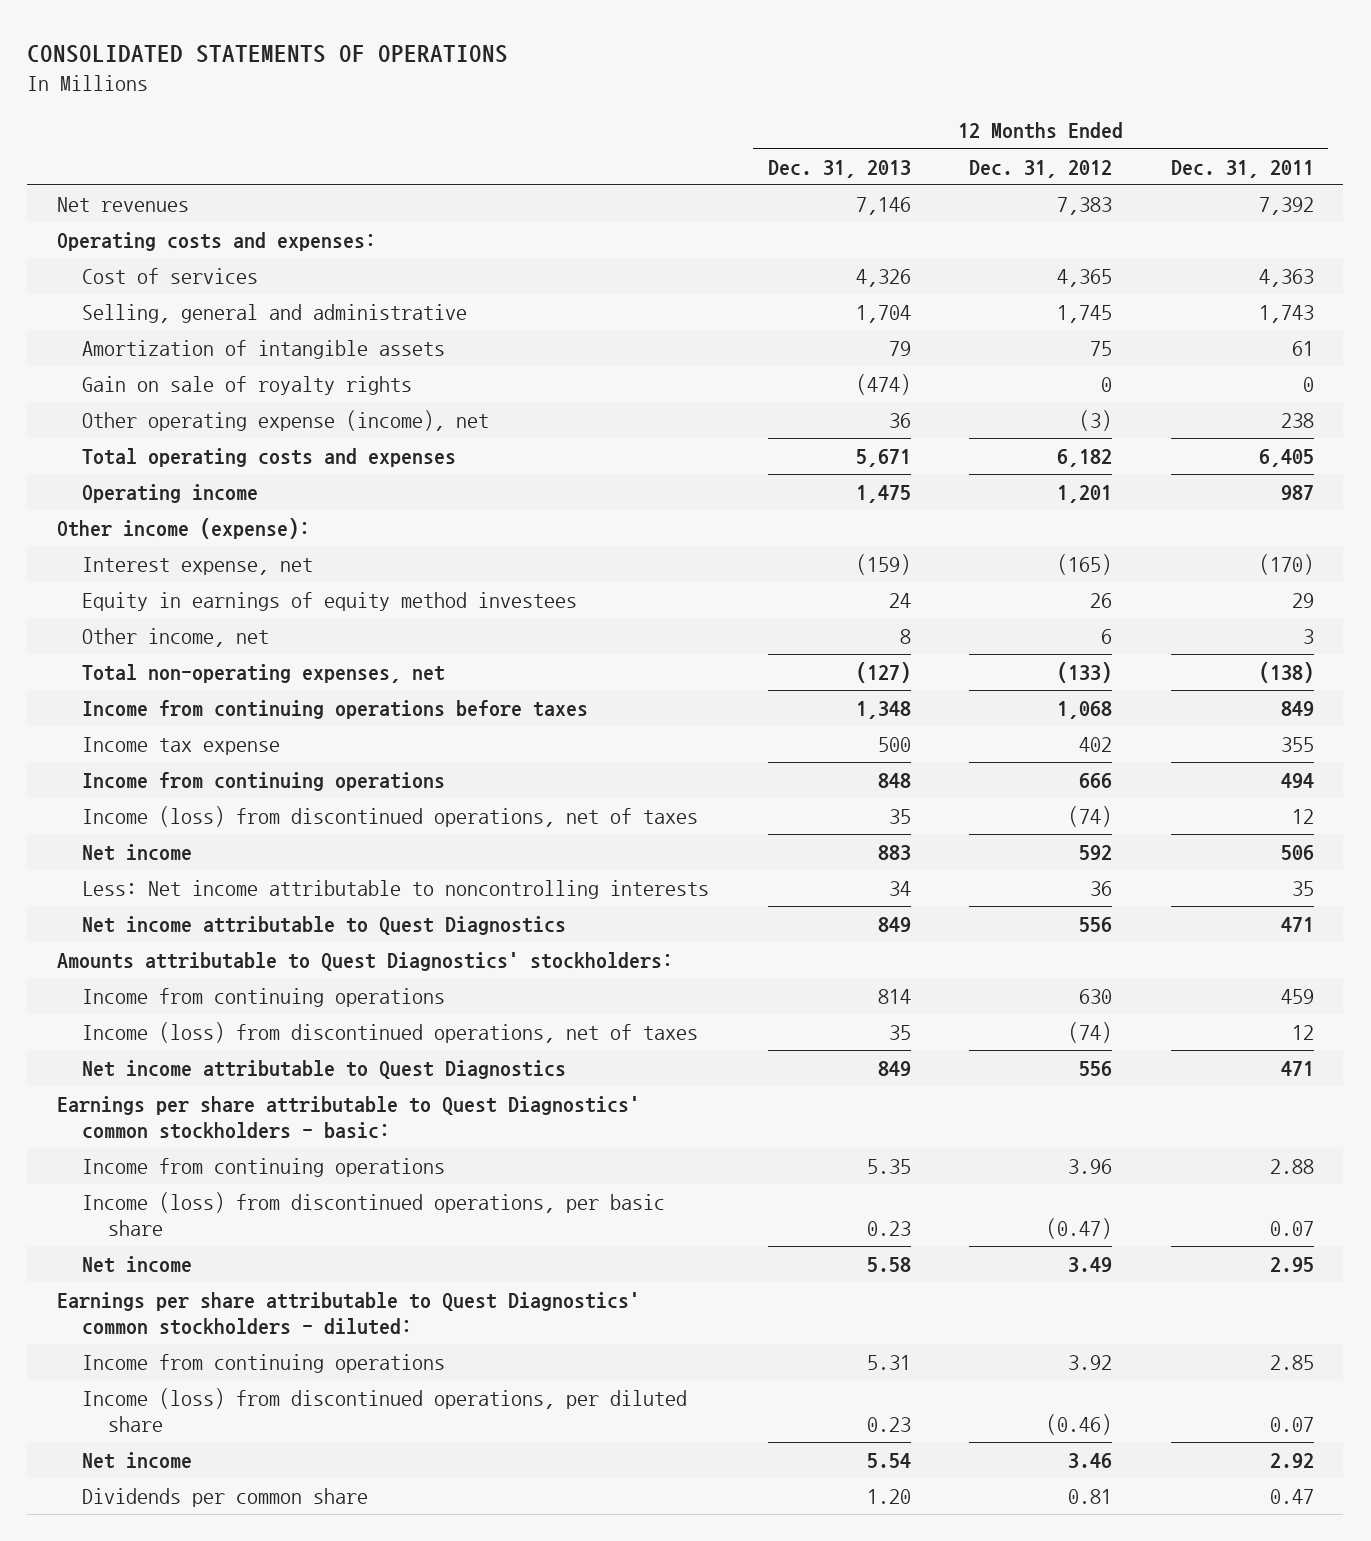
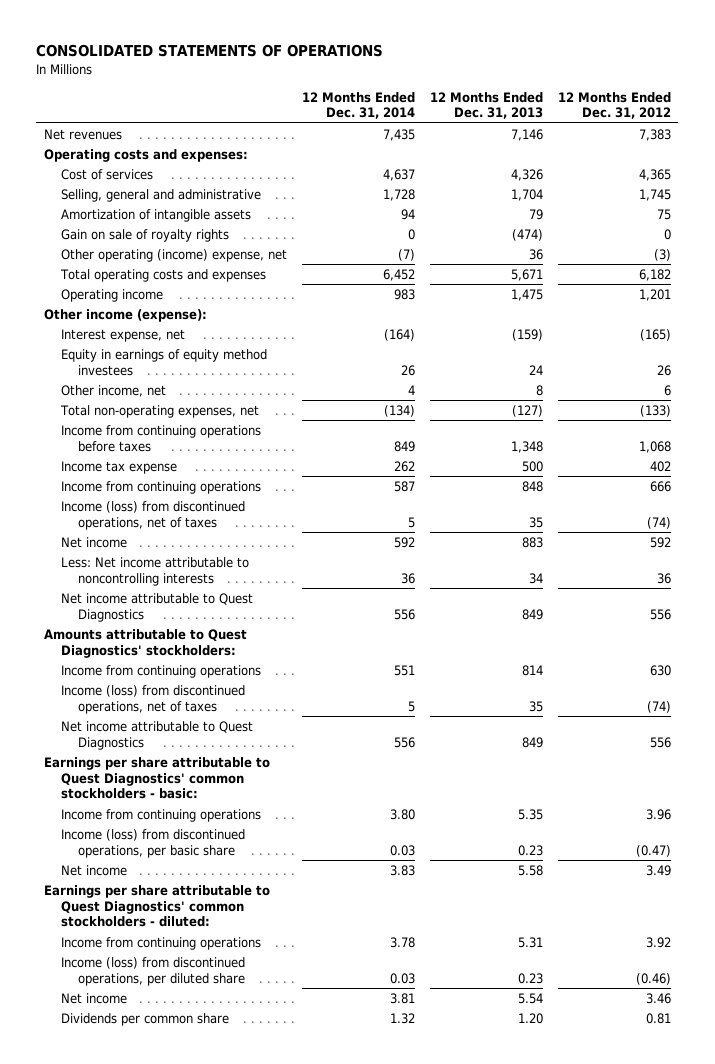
[1170,159,1314,178] Dec. 31, 2011 -> none
none -> [302,91,416,120] 12 Months Ended Dec. 31, 2014
[82,410,490,432] Other operating expense (income), net -> [61,248,288,262] Other operating (income) expense, net

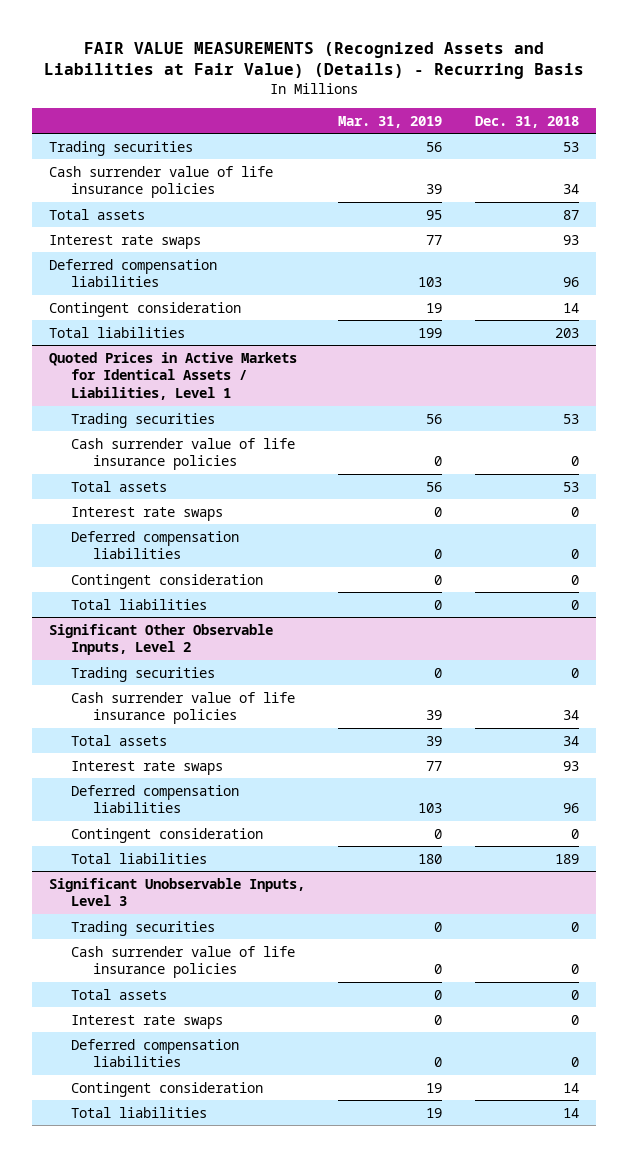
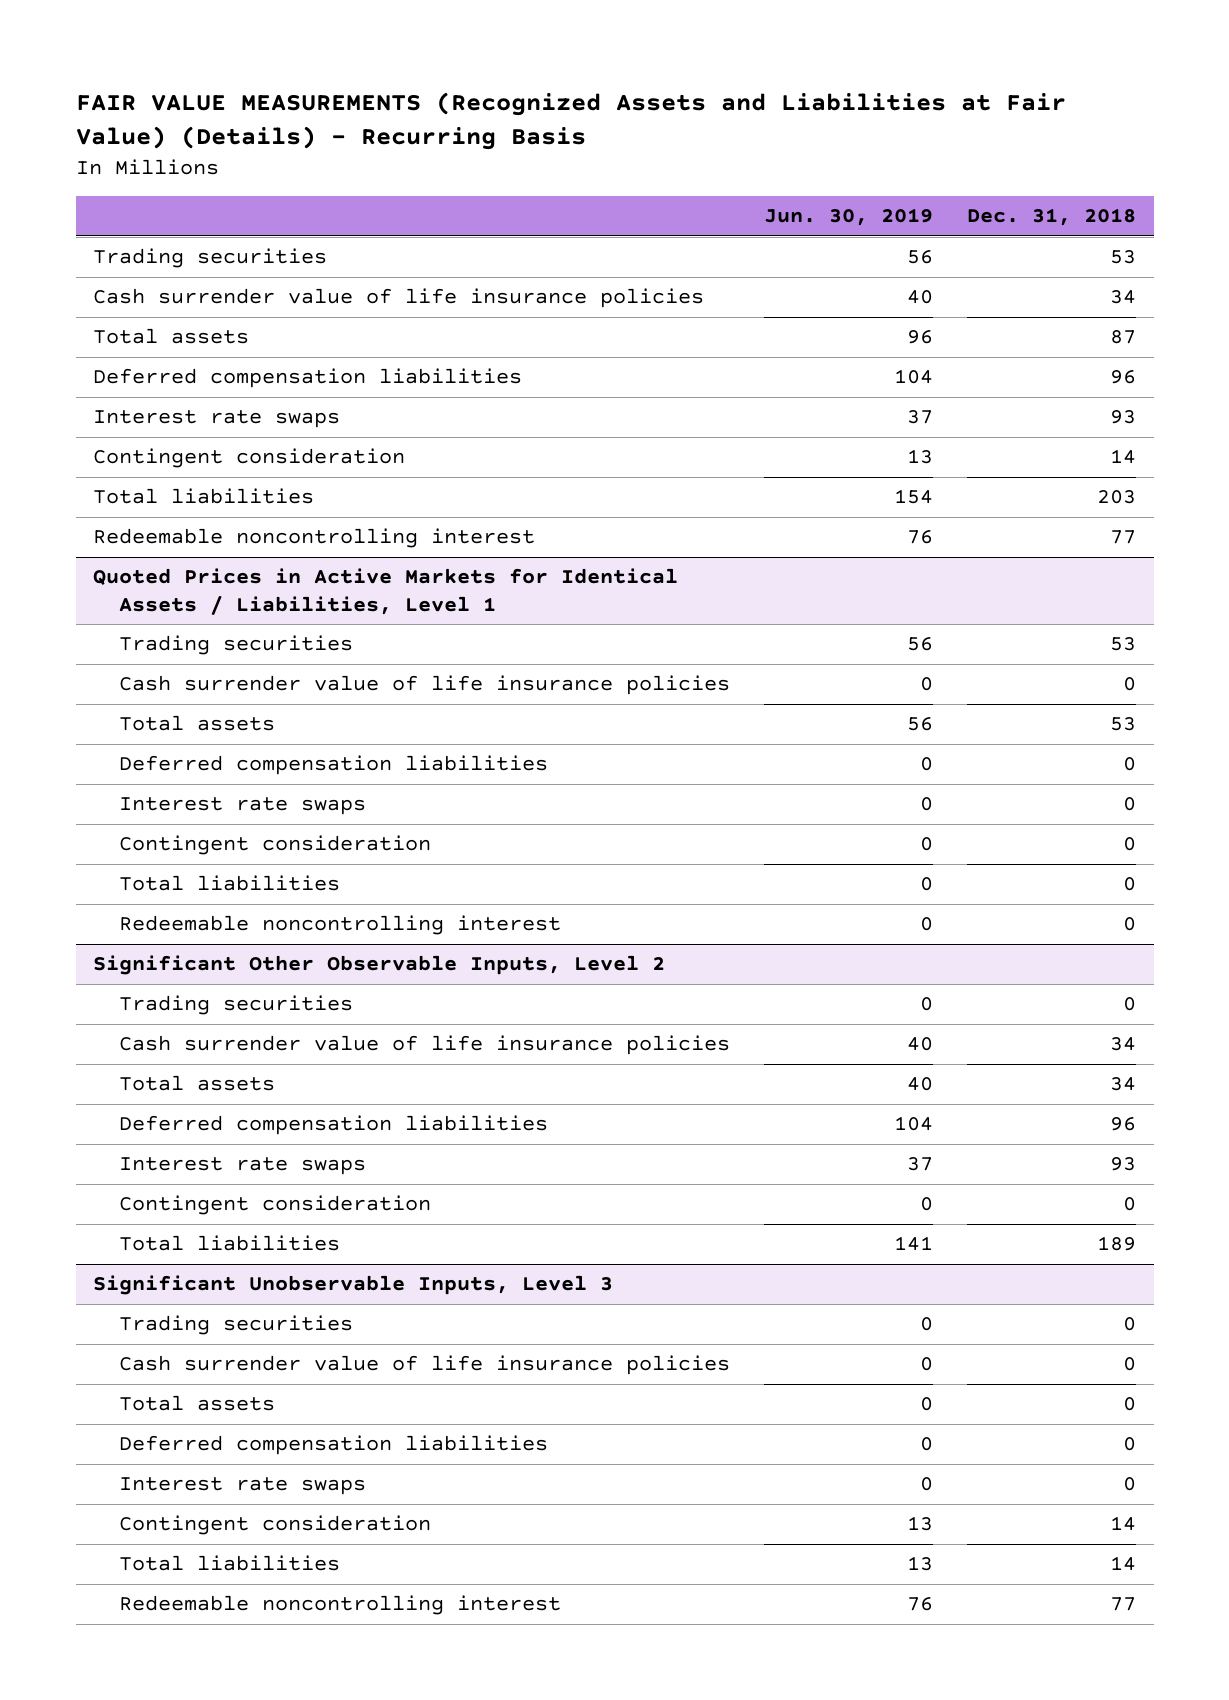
[338,115,443,128] Mar. 31, 2019 -> none
none -> [764,208,934,227] Jun. 30, 2019
[48,234,201,249] Interest rate swaps -> [92,410,340,429] Interest rate swaps
none -> [92,528,535,549] Redeemable noncontrolling interest
[70,506,223,521] Interest rate swaps -> [119,797,367,816] Interest rate swaps
none -> [119,915,562,936] Redeemable noncontrolling interest
[70,760,223,775] Interest rate swaps -> [119,1157,367,1176] Interest rate swaps
[70,1014,223,1029] Interest rate swaps -> [119,1477,367,1496] Interest rate swaps
none -> [119,1595,562,1616] Redeemable noncontrolling interest

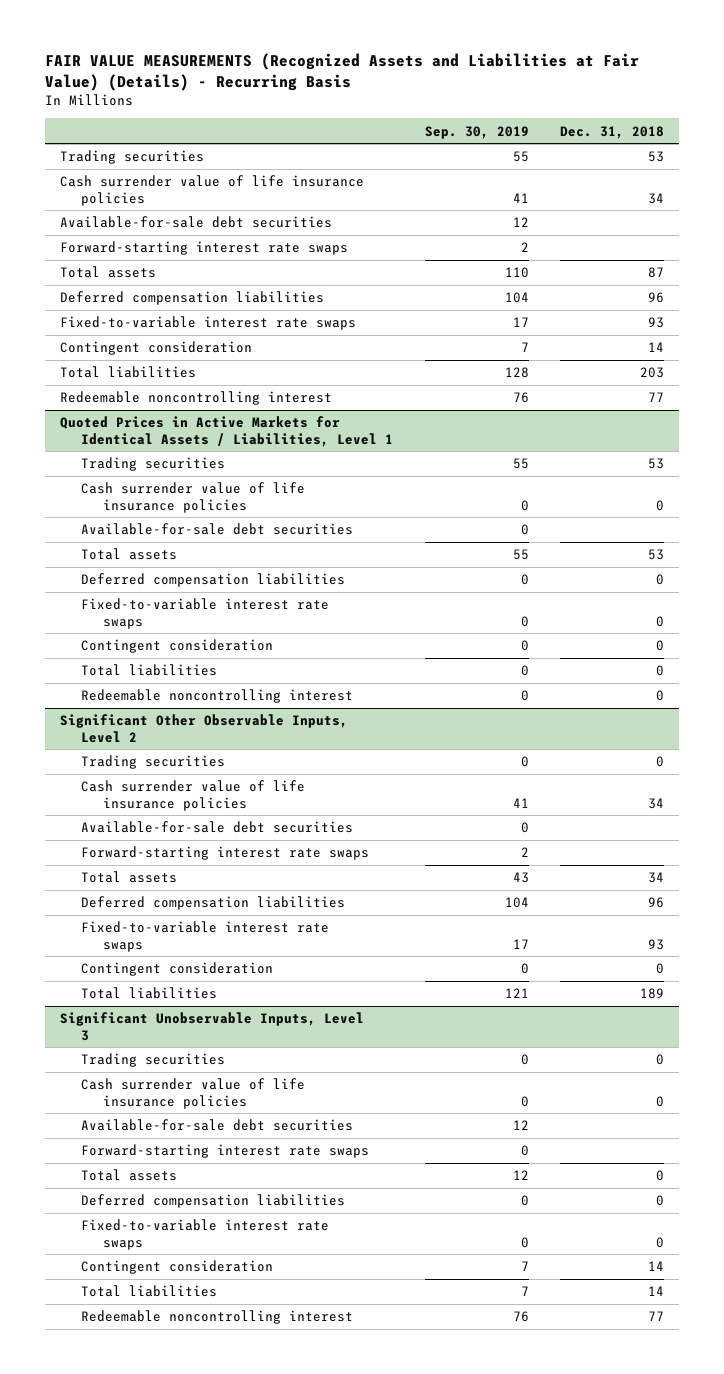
[764,208,934,227] Jun. 30, 2019 -> none
none -> [424,125,529,139] Sep. 30, 2019
none -> [60,216,333,229] Available-for-sale debt securities
none -> [60,241,349,256] Forward-starting interest rate swaps
[92,410,340,429] Interest rate swaps -> [60,316,357,331] Fixed-to-variable interest rate swaps
none -> [81,523,354,536] Available-for-sale debt securities
[119,797,367,816] Interest rate swaps -> [81,598,330,629] Fixed-to-variable interest rate swaps
none -> [81,821,354,834] Available-for-sale debt securities
none -> [81,846,370,861] Forward-starting interest rate swaps
[119,1157,367,1176] Interest rate swaps -> [81,921,330,952] Fixed-to-variable interest rate swaps
none -> [81,1119,354,1132] Available-for-sale debt securities
none -> [81,1144,370,1159] Forward-starting interest rate swaps
[119,1477,367,1496] Interest rate swaps -> [81,1219,330,1250] Fixed-to-variable interest rate swaps

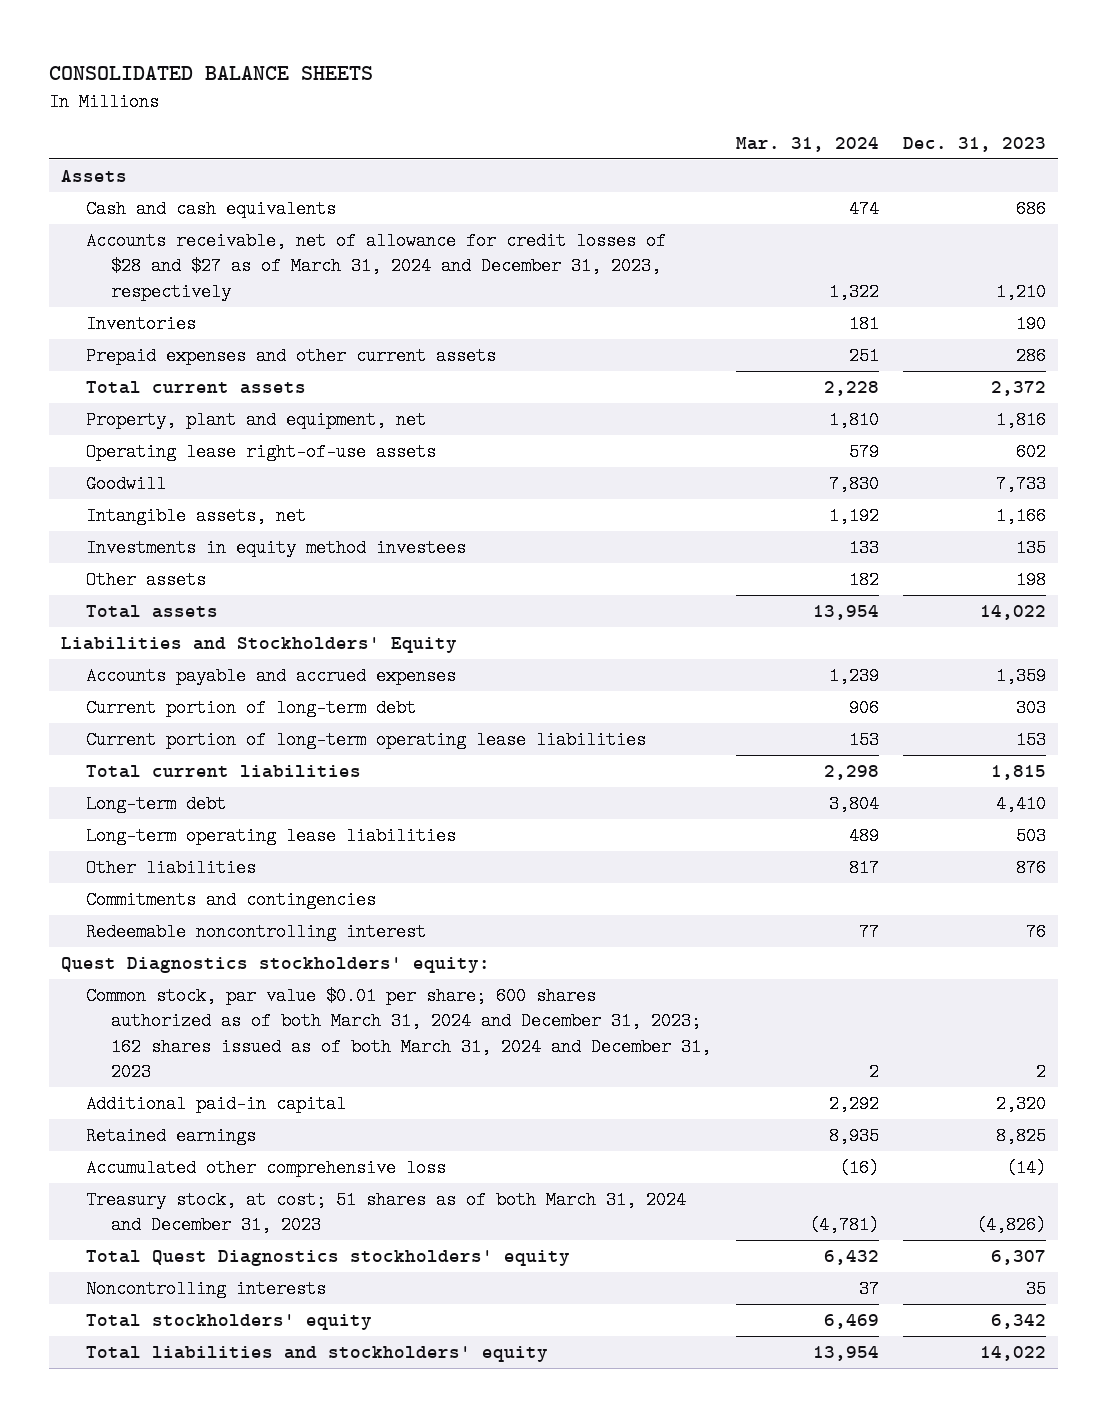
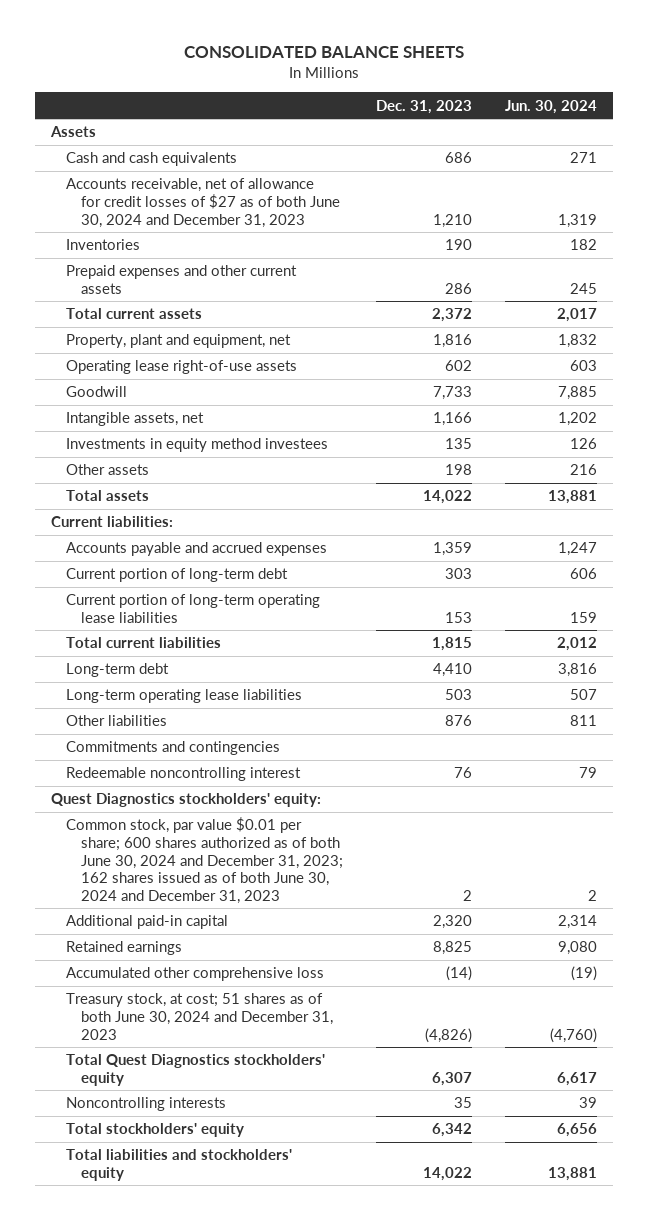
[735,136,879,152] Mar. 31, 2024 -> none
none -> [504,99,597,114] Jun. 30, 2024
[86,232,667,301] Accounts receivable, net of allowance for credit losses of $28 and $27 as of March 31, 2024 and December 31, 2023, respectively -> [66,178,341,228] Accounts receivable, net of allowance for credit losses of $27 as of both June 30, 2024 and December 31, 2023
[61,637,458,654] Liabilities and Stockholders' Equity -> none
none -> [51,516,174,528] Current liabilities:
[86,987,712,1082] Common stock, par value $0.01 per share; 600 shares authorized as of both March 31, 2024 and December 31, 2023; 162 shares issued as of both March 31, 2024 and December 31, 2023 -> [66,817,344,904] Common stock, par value $0.01 per share; 600 shares authorized as of both June 30, 2024 and December 31, 2023; 162 shares issued as of both June 30, 2024 and December 31, 2023
[86,1191,687,1235] Treasury stock, at cost; 51 shares as of both March 31, 2024 and December 31, 2023 -> [66,993,334,1040] Treasury stock, at cost; 51 shares as of both June 30, 2024 and December 31, 2023

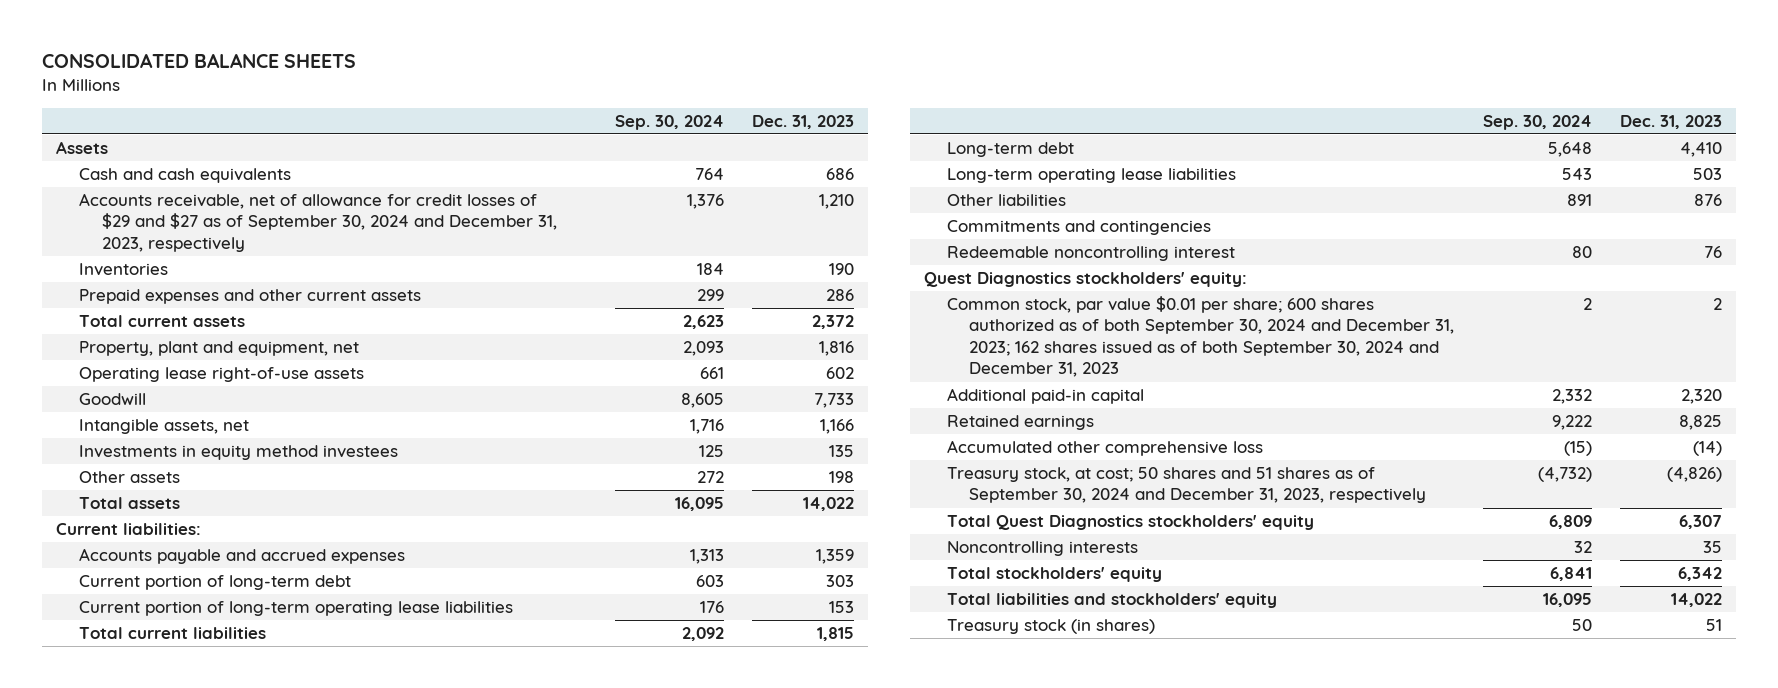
[504,99,597,114] Jun. 30, 2024 -> none
none -> [614,114,724,130] Sep. 30, 2024
[66,178,341,228] Accounts receivable, net of allowance for credit losses of $27 as of both June 30, 2024 and December 31, 2023 -> [78,193,557,252] Accounts receivable, net of allowance for credit losses of $29 and $27 as of September 30, 2024 and December 31, 2023, respectively
[66,817,344,904] Common stock, par value $0.01 per share; 600 shares authorized as of both June 30, 2024 and December 31, 2023; 162 shares issued as of both June 30, 2024 and December 31, 2023 -> [946,296,1455,378] Common stock, par value $0.01 per share; 600 shares authorized as of both September 30, 2024 and December 31, 2023; 162 shares issued as of both September 30, 2024 and December 31, 2023
[66,993,334,1040] Treasury stock, at cost; 51 shares as of both June 30, 2024 and December 31, 2023 -> [946,467,1427,504] Treasury stock, at cost; 50 shares and 51 shares as of September 30, 2024 and December 31, 2023, respectively
none -> [946,619,1155,635] Treasury stock (in shares)

